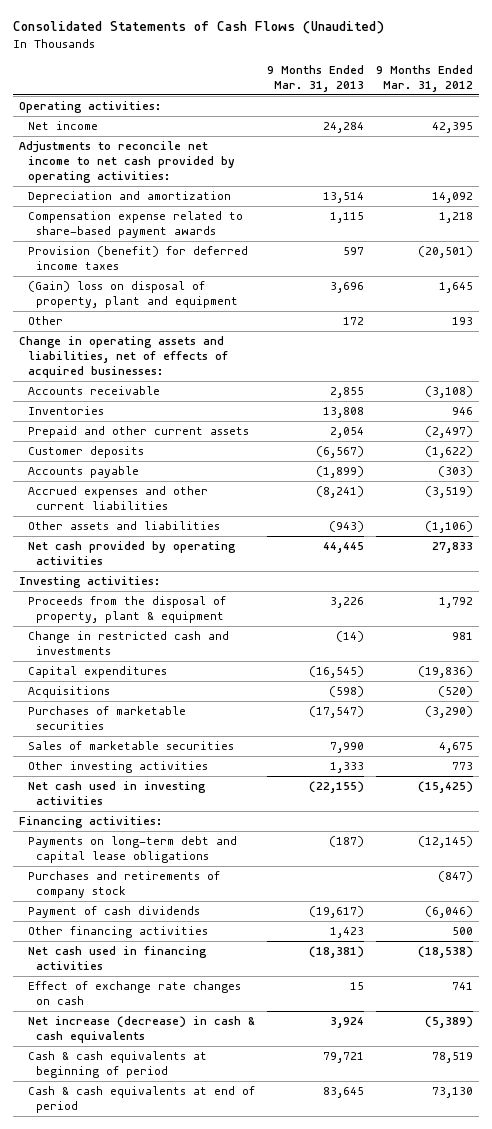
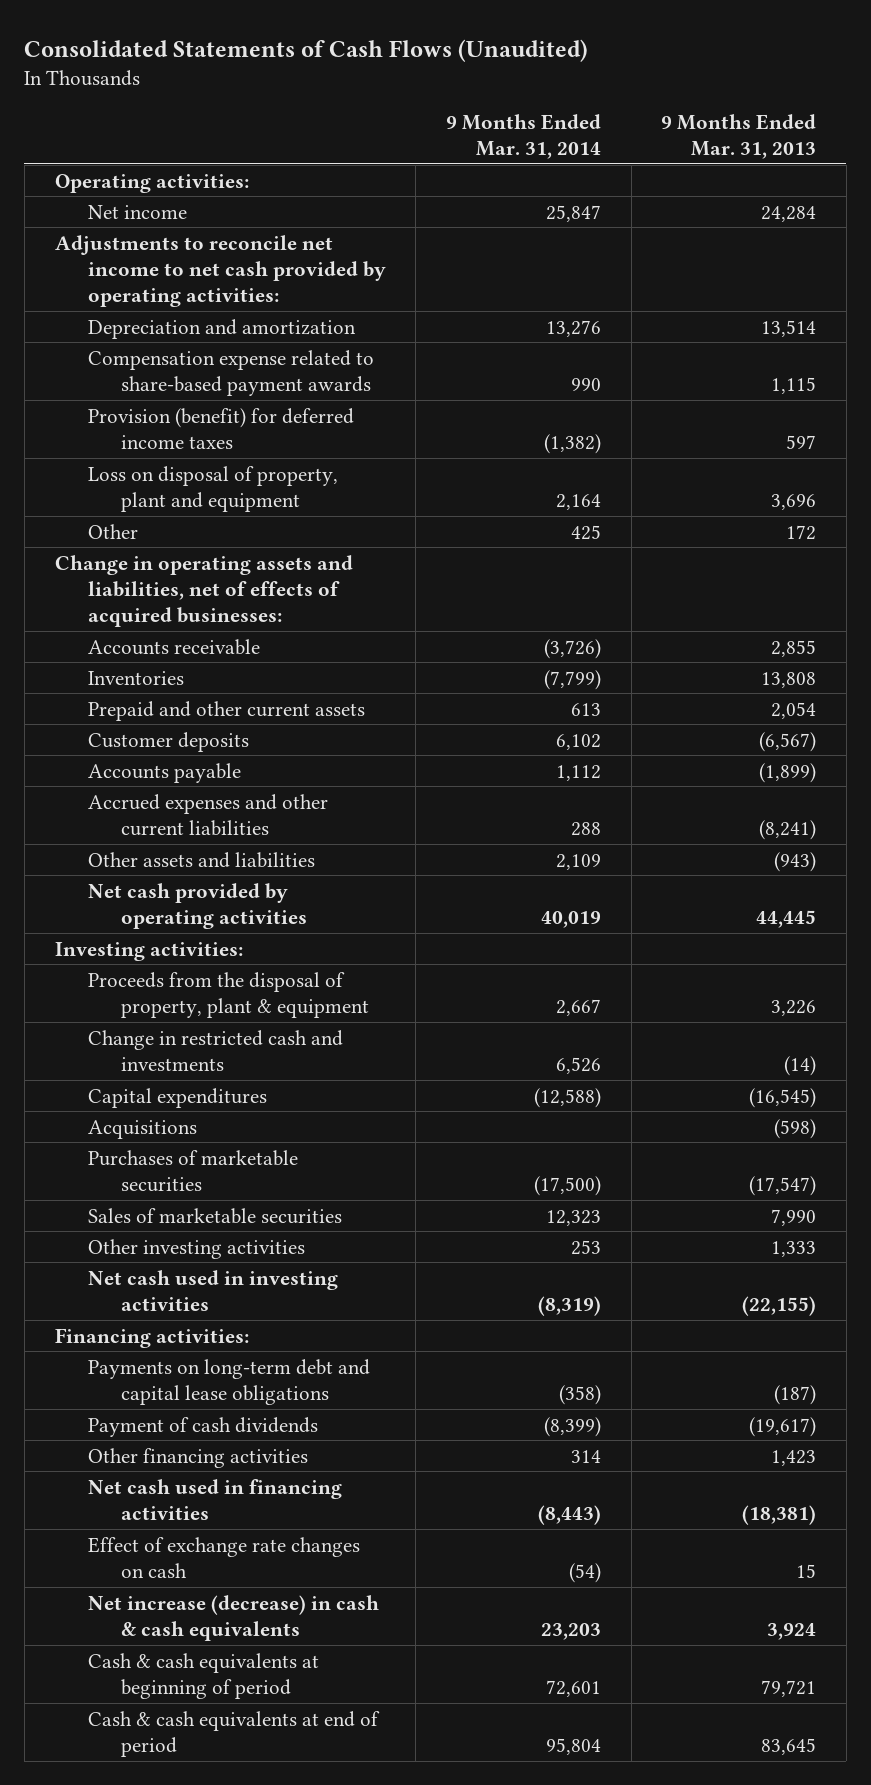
[376,65,474,92] 9 Months Ended Mar. 31, 2012 -> none
none -> [446,113,602,160] 9 Months Ended Mar. 31, 2014
[27,281,239,309] (Gain) loss on disposal of property, plant and equipment -> [87,465,338,512] Loss on disposal of property, plant and equipment
[27,871,220,899] Purchases and retirements of company stock -> none

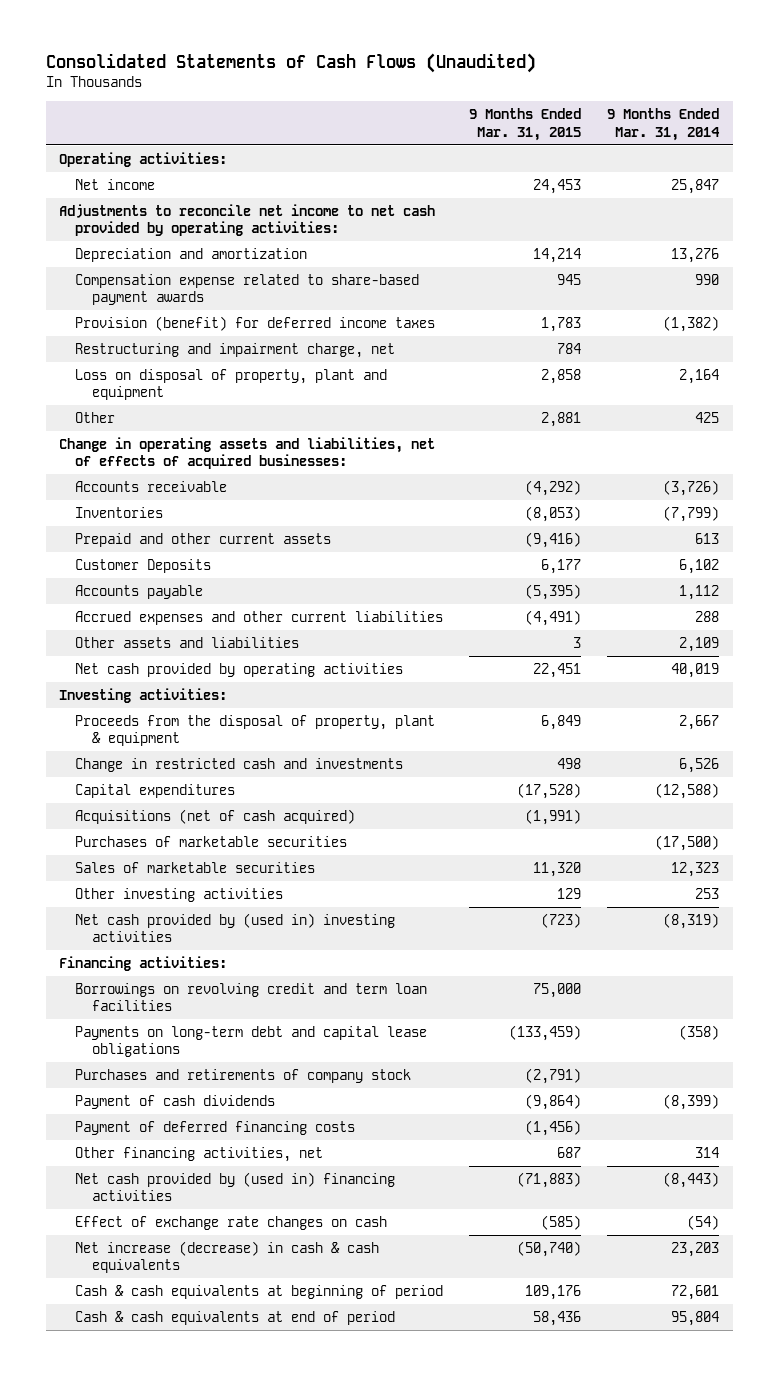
[661,113,817,160] 9 Months Ended Mar. 31, 2013 -> none
none -> [469,108,582,141] 9 Months Ended Mar. 31, 2015
none -> [75,342,396,358] Restructuring and impairment charge, net
[87,731,249,752] Customer deposits -> [75,558,212,573] Customer Deposits
[87,1119,197,1139] Acquisitions -> [75,808,356,824] Acquisitions (net of cash acquired)
[87,1269,338,1311] Net cash used in investing activities -> [75,912,396,943] Net cash provided by (used in) investing activities
none -> [75,982,428,1012] Borrowings on revolving credit and term loan facilities
none -> [75,1068,412,1083] Purchases and retirements of company stock
none -> [75,1120,356,1135] Payment of deferred financing costs
[87,1447,308,1468] Other financing activities -> [75,1146,324,1162] Other financing activities, net
[87,1478,342,1520] Net cash used in financing activities -> [75,1171,396,1202] Net cash provided by (used in) financing activities

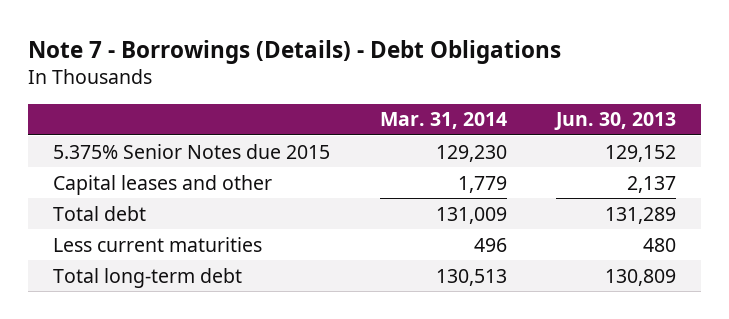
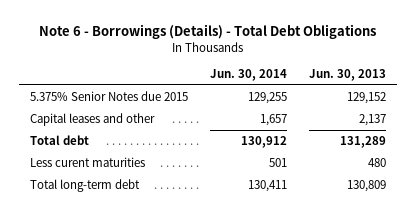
[27,40,561,65] Note 7 - Borrowings (Details) - Debt Obligations -> [38,24,376,40] Note 6 - Borrowings (Details) - Total Debt Obligations
[379,112,507,130] Mar. 31, 2014 -> none
none -> [209,68,287,81] Jun. 30, 2014
[52,236,262,252] Less current maturities -> [29,157,145,168] Less curent maturities

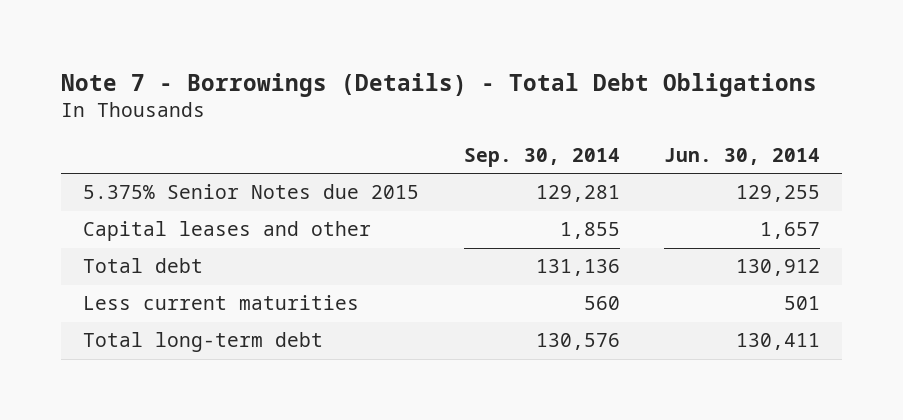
[38,24,376,40] Note 6 - Borrowings (Details) - Total Debt Obligations -> [60,72,817,97] Note 7 - Borrowings (Details) - Total Debt Obligations
[308,68,386,81] Jun. 30, 2013 -> none
none -> [463,147,620,167] Sep. 30, 2014
[29,157,145,168] Less curent maturities -> [82,295,359,311] Less current maturities

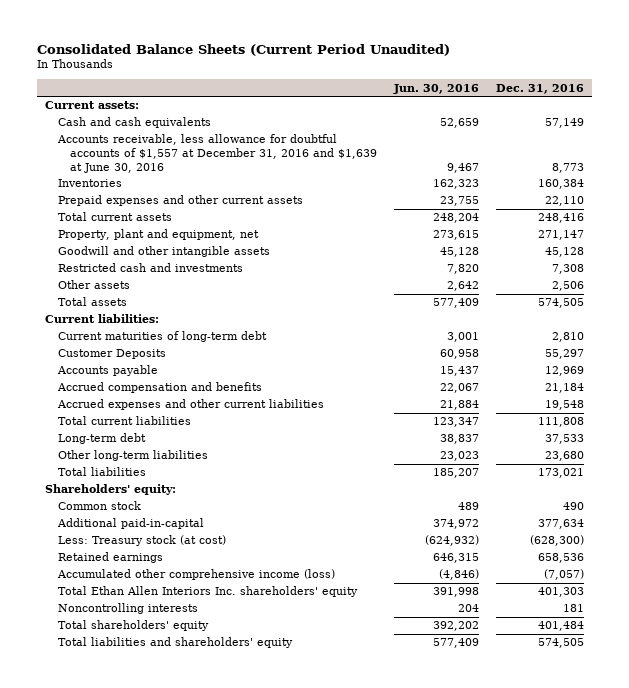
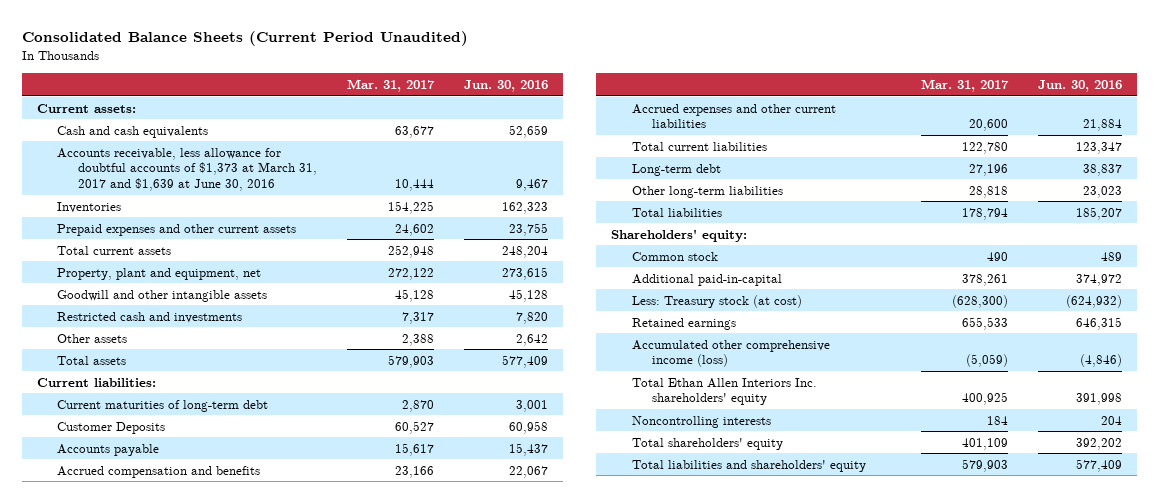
[496,83,585,94] Dec. 31, 2016 -> none
none -> [346,78,435,92] Mar. 31, 2017
[56,134,378,173] Accounts receivable, less allowance for doubtful accounts of $1,557 at December 31, 2016 and $1,639 at June 30, 2016 -> [57,147,317,192] Accounts receivable, less allowance for doubtful accounts of $1,373 at March 31, 2017 and $1,639 at June 30, 2016

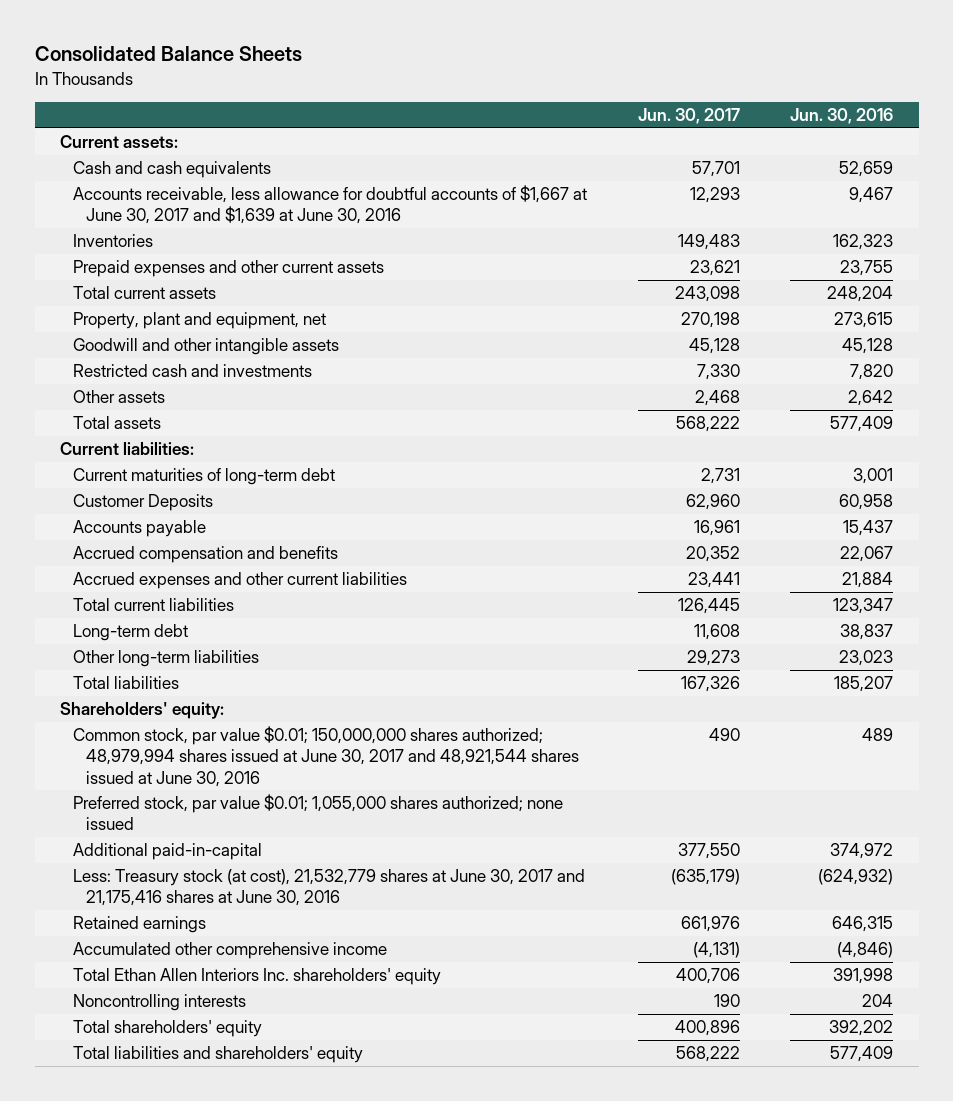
[21,31,468,47] Consolidated Balance Sheets (Current Period Unaudited) -> [34,46,302,62] Consolidated Balance Sheets
[346,78,435,92] Mar. 31, 2017 -> none
none -> [637,108,740,125] Jun. 30, 2017
[57,147,317,192] Accounts receivable, less allowance for doubtful accounts of $1,373 at March 31, 2017 and $1,639 at June 30, 2016 -> [72,185,587,225] Accounts receivable, less allowance for doubtful accounts of $1,667 at June 30, 2017 and $1,639 at June 30, 2016
[631,251,718,261] Common stock -> [72,726,579,787] Common stock, par value $0.01; 150,000,000 shares authorized; 48,979,994 shares issued at June 30, 2017 and 48,921,544 shares issued at June 30, 2016
none -> [72,794,563,831] Preferred stock, par value $0.01; 1,055,000 shares authorized; none issued
[631,294,802,308] Less: Treasury stock (at cost) -> [72,869,585,907] Less: Treasury stock (at cost), 21,532,779 shares at June 30, 2017 and 21,175,416 shares at June 30, 2016
[631,339,830,368] Accumulated other comprehensive income (loss) -> [72,942,387,960] Accumulated other comprehensive income

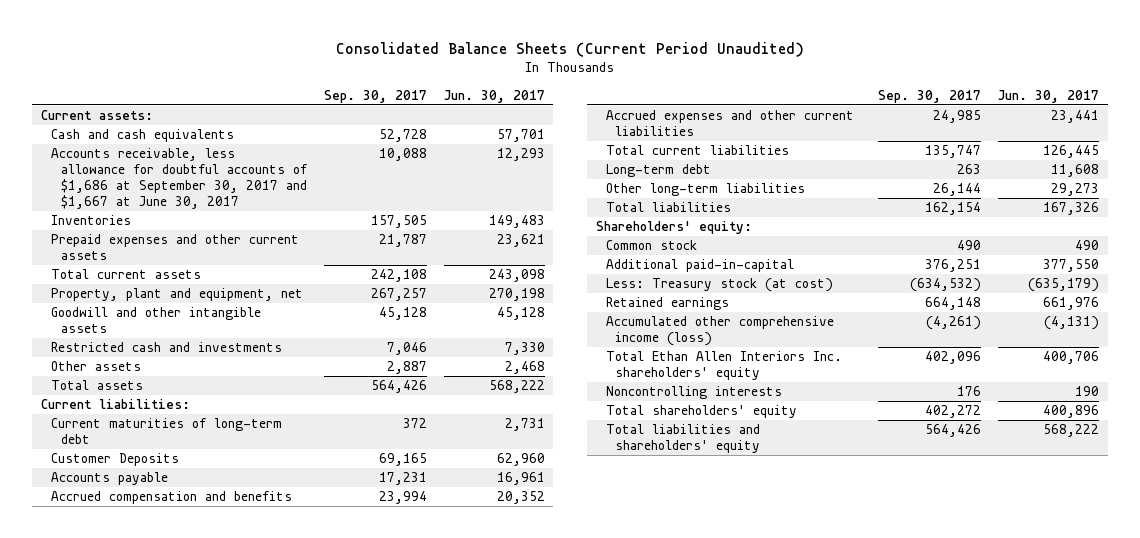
[34,46,302,62] Consolidated Balance Sheets -> [336,41,805,57] Consolidated Balance Sheets (Current Period Unaudited)
[790,108,894,125] Jun. 30, 2016 -> none
none -> [323,90,427,104] Sep. 30, 2017
[72,185,587,225] Accounts receivable, less allowance for doubtful accounts of $1,667 at June 30, 2017 and $1,639 at June 30, 2016 -> [50,148,307,209] Accounts receivable, less allowance for doubtful accounts of $1,686 at September 30, 2017 and $1,667 at June 30, 2017
[72,794,563,831] Preferred stock, par value $0.01; 1,055,000 shares authorized; none issued -> none
[72,726,579,787] Common stock, par value $0.01; 150,000,000 shares authorized; 48,979,994 shares issued at June 30, 2017 and 48,921,544 shares issued at June 30, 2016 -> [605,240,697,251] Common stock
[72,869,585,907] Less: Treasury stock (at cost), 21,532,779 shares at June 30, 2017 and 21,175,416 shares at June 30, 2016 -> [605,278,833,293] Less: Treasury stock (at cost)
[72,942,387,960] Accumulated other comprehensive income -> [605,316,834,347] Accumulated other comprehensive income (loss)

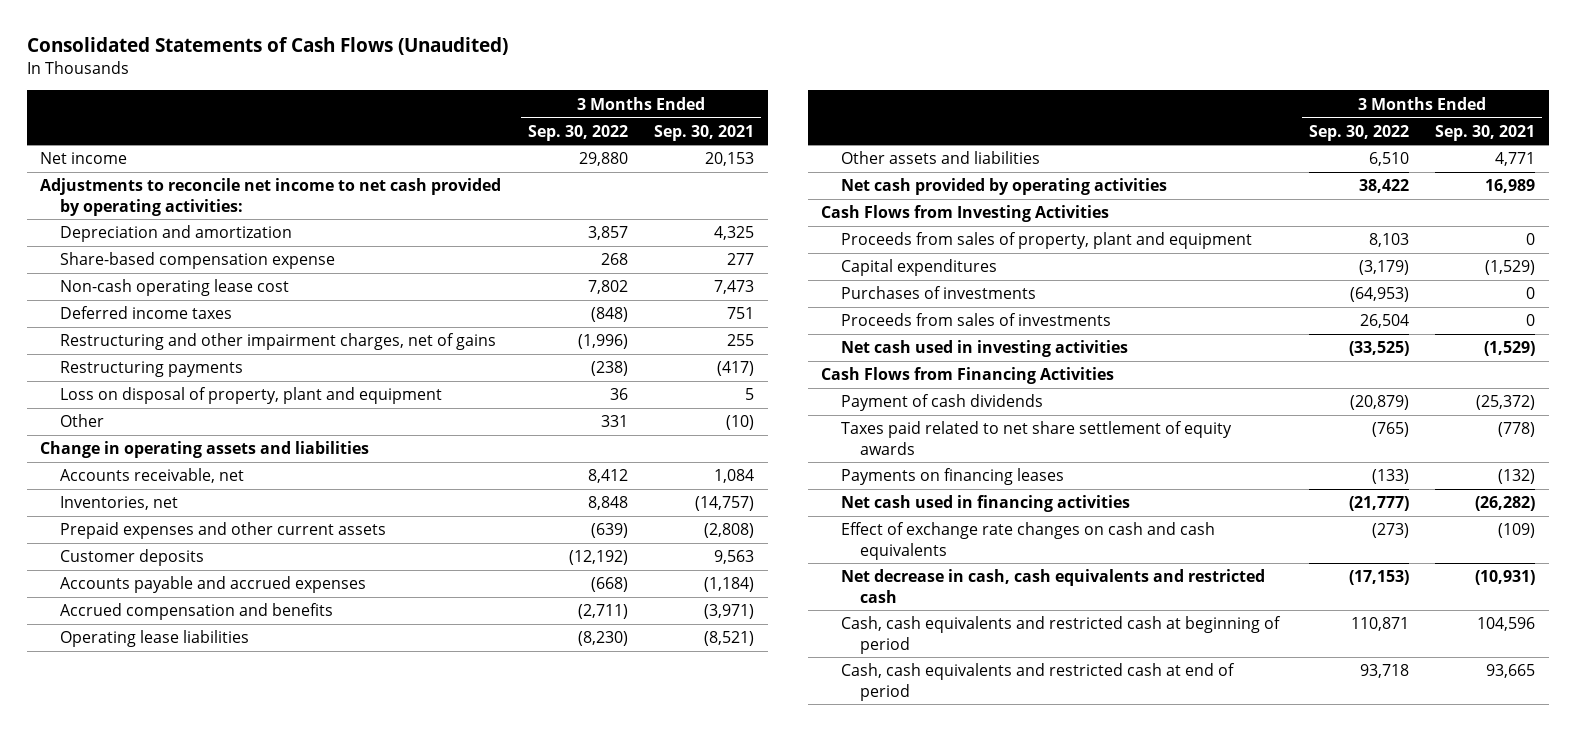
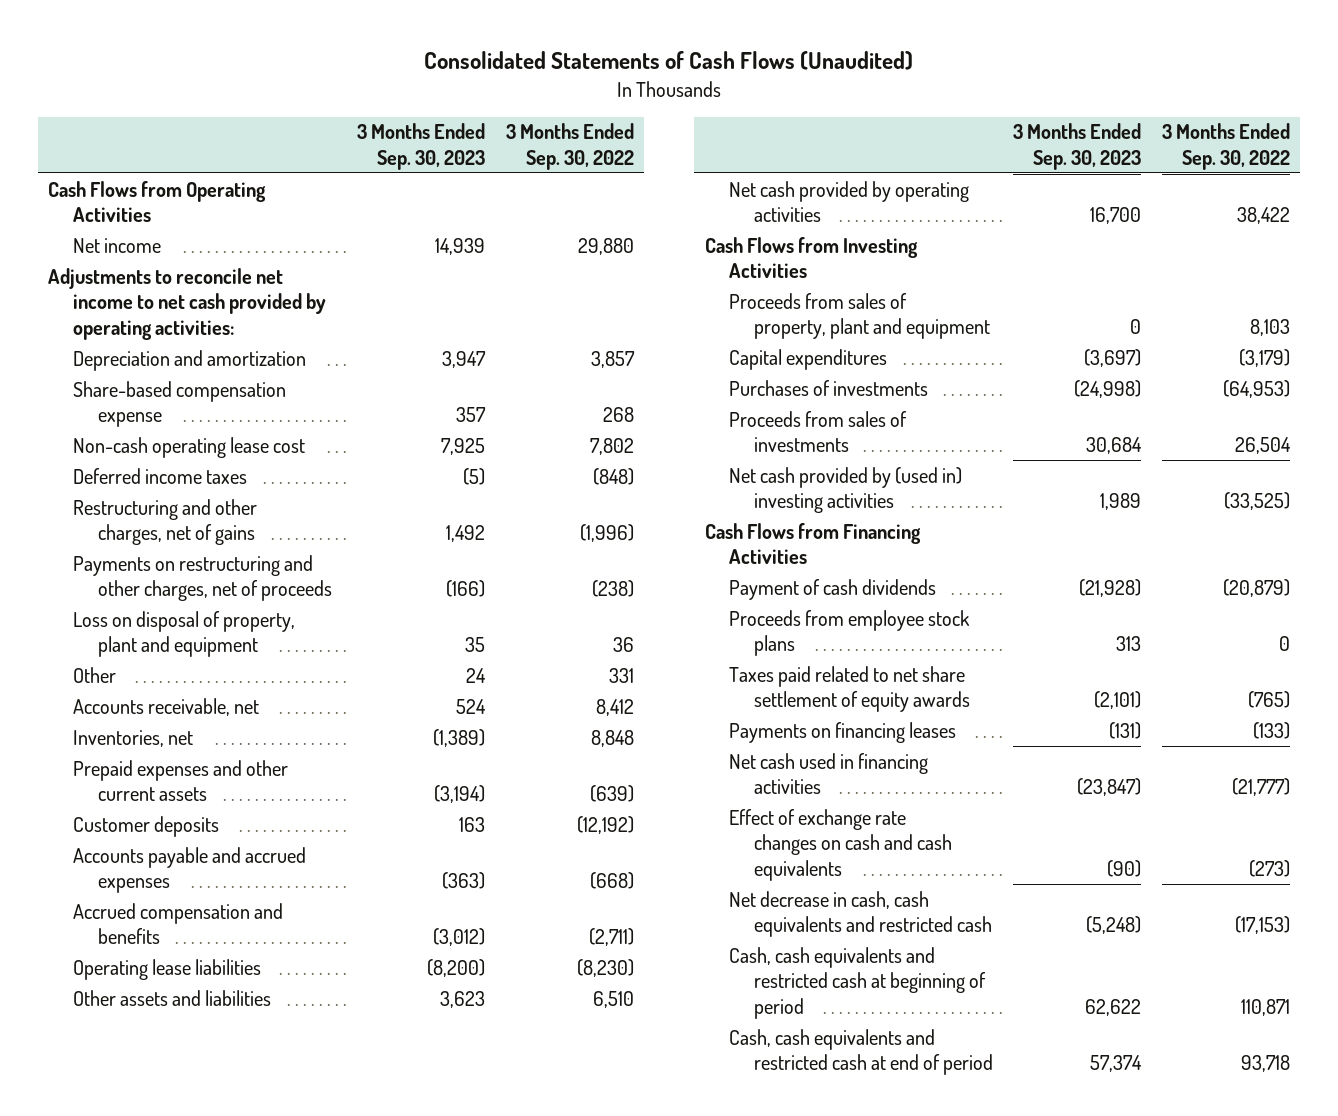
[654,124,755,141] Sep. 30, 2021 -> none
none -> [357,123,486,170] 3 Months Ended Sep. 30, 2023
none -> [48,180,267,223] Cash Flows from Operating Activities
[59,333,496,351] Restructuring and other impairment charges, net of gains -> [73,498,258,546] Restructuring and other charges, net of gains
[59,361,243,378] Restructuring payments -> [73,554,332,602] Payments on restructuring and other charges, net of proceeds
[40,441,370,459] Change in operating assets and liabilities -> none
[840,340,1128,358] Net cash used in investing activities -> [729,466,963,514] Net cash provided by (used in) investing activities
none -> [729,609,971,657] Proceeds from employee stock plans

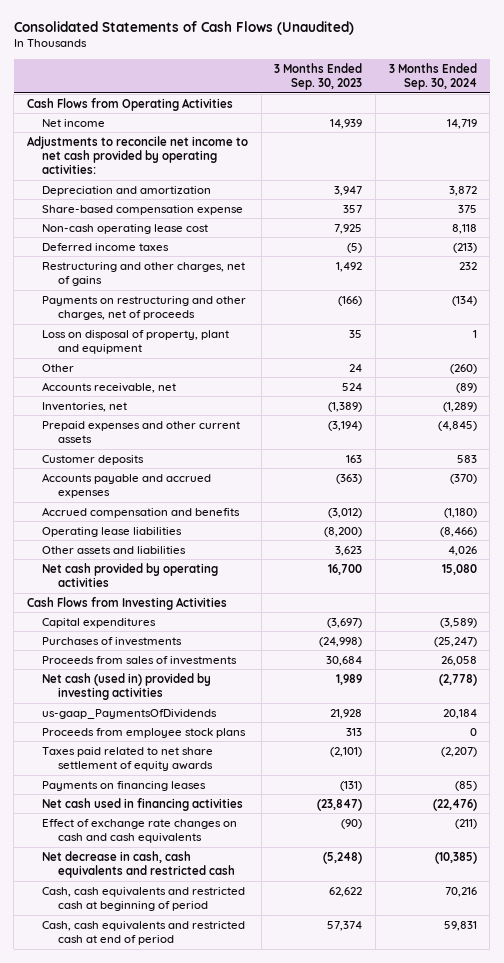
[505,123,634,170] 3 Months Ended Sep. 30, 2022 -> none
none -> [388,62,477,91] 3 Months Ended Sep. 30, 2024
[729,292,990,340] Proceeds from sales of property, plant and equipment -> none
[704,522,921,565] Cash Flows from Financing Activities -> none
[729,578,937,600] Payment of cash dividends -> none
[729,466,963,514] Net cash provided by (used in) investing activities -> [42,672,212,701] Net cash (used in) provided by investing activities
none -> [42,708,218,719] us-gaap_PaymentsOfDividends

